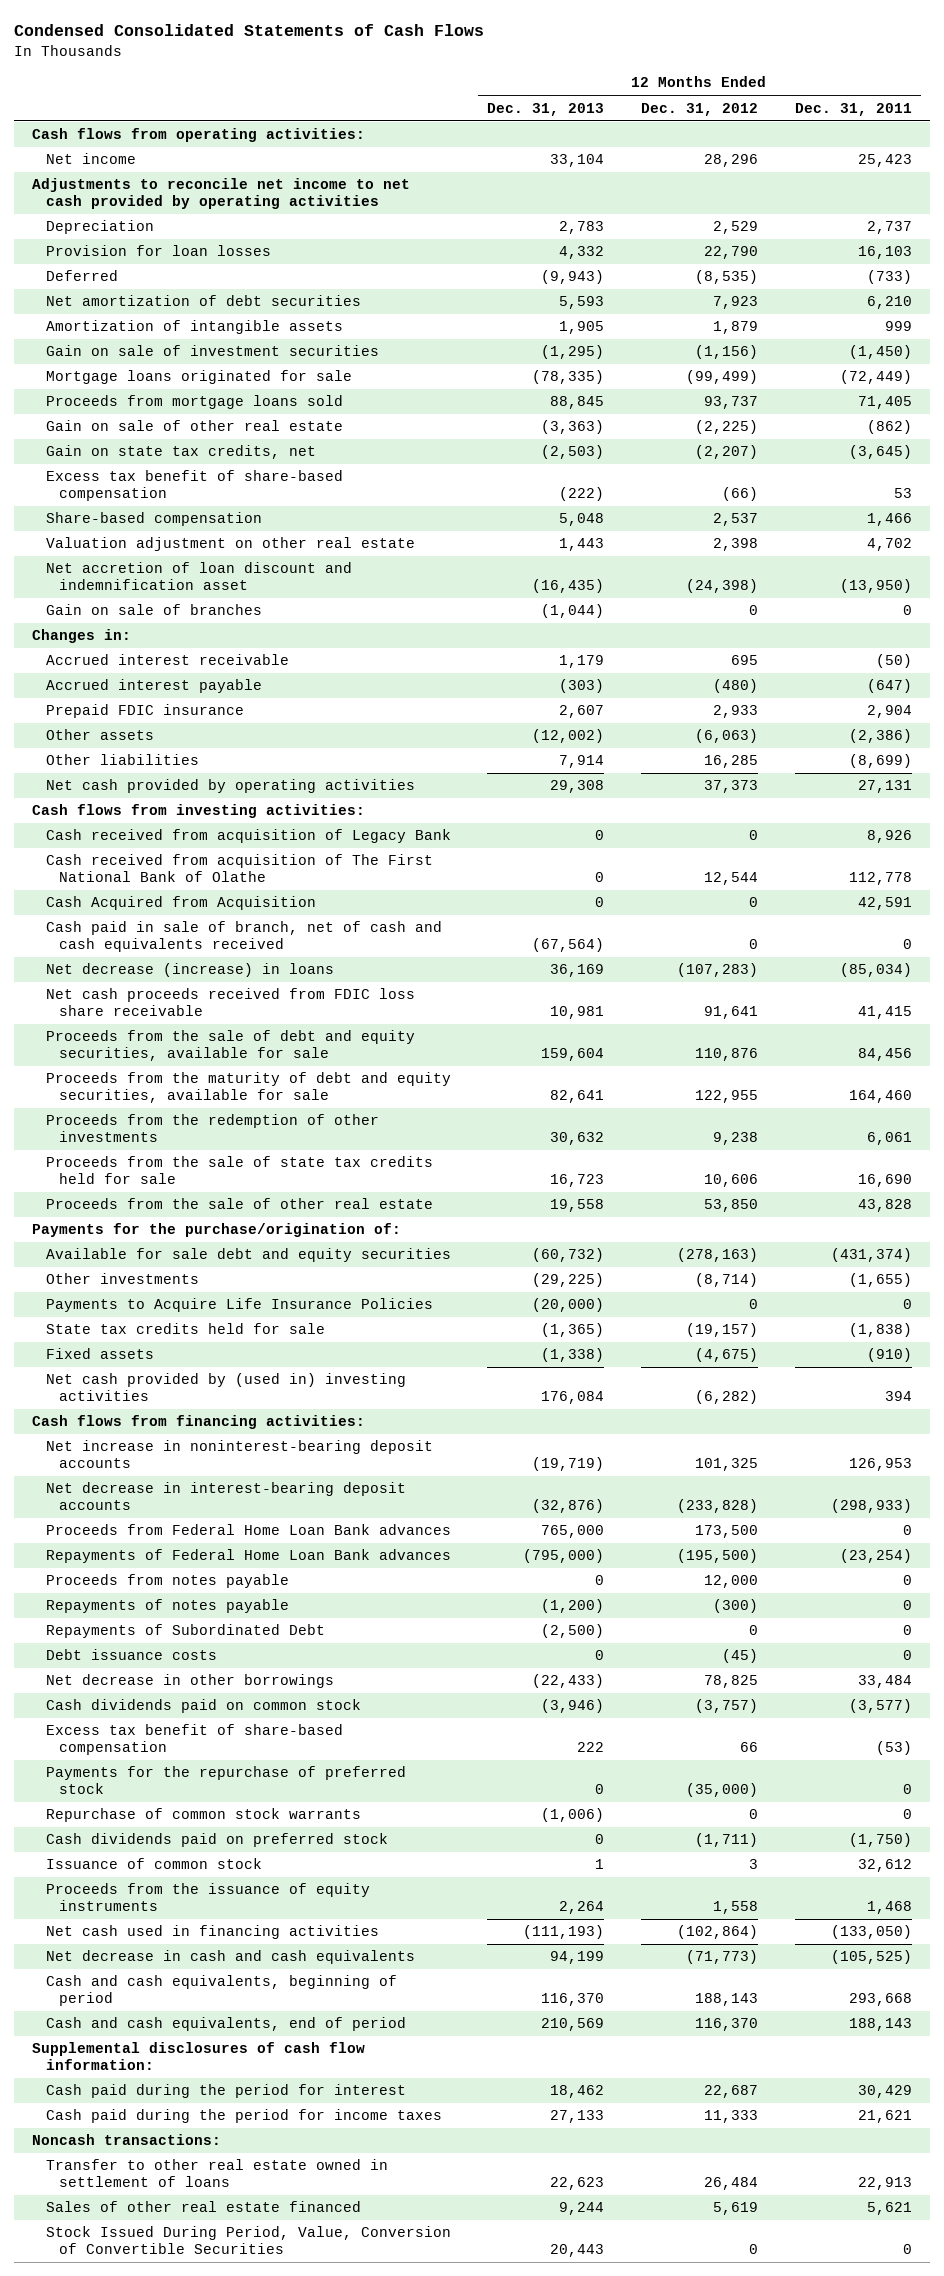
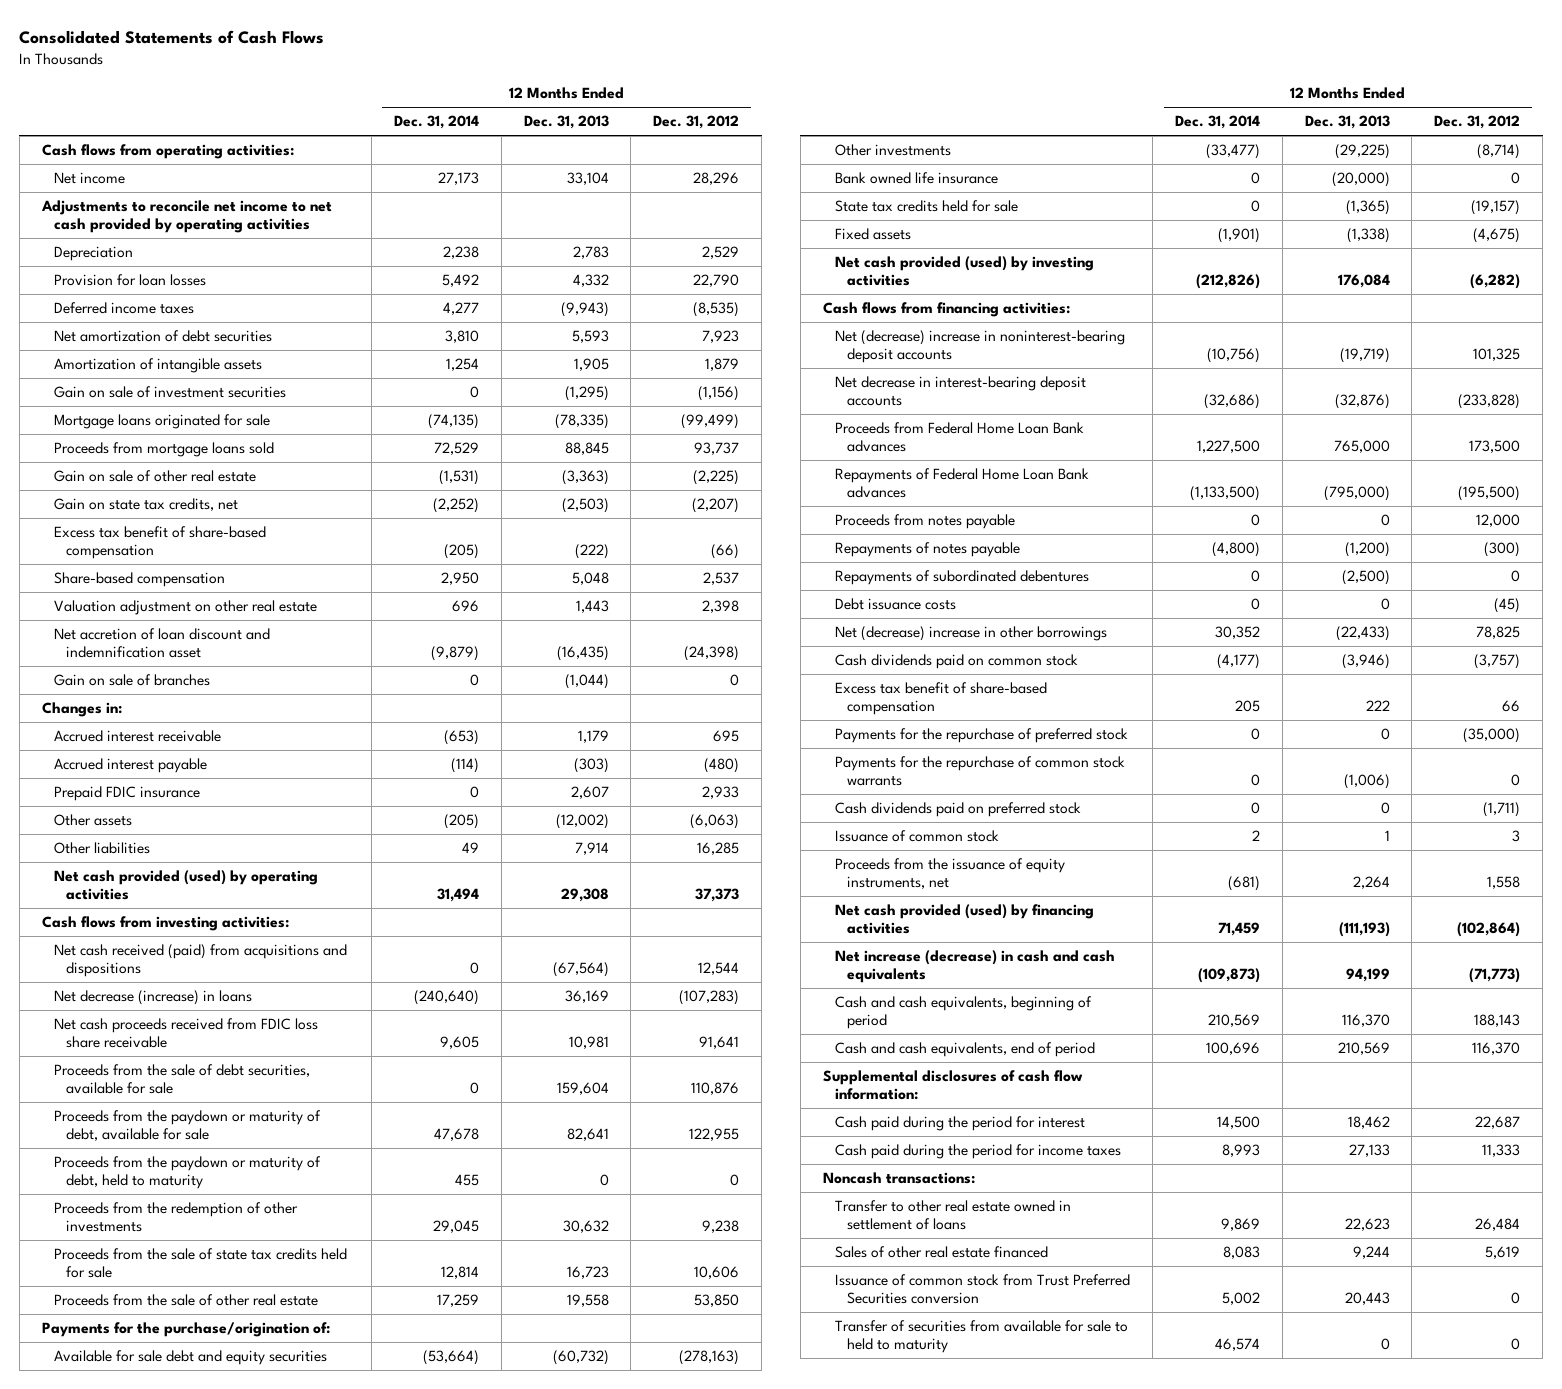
[14,24,485,37] Condensed Consolidated Statements of Cash Flows -> [19,30,325,45] Consolidated Statements of Cash Flows
[794,102,912,116] Dec. 31, 2011 -> none
none -> [393,115,479,130] Dec. 31, 2014
[45,270,118,282] Deferred -> [53,302,194,315] Deferred income taxes
[45,779,415,794] Net cash provided by operating activities -> [53,870,318,900] Net cash provided (used) by operating activities
[45,829,451,844] Cash received from acquisition of Legacy Bank -> none
[45,854,433,883] Cash received from acquisition of The First National Bank of Olathe -> none
[45,896,316,911] Cash Acquired from Acquisition -> none
[45,921,442,953] Cash paid in sale of branch, net of cash and cash equivalents received -> [53,944,347,977] Net cash received (paid) from acquisitions and dispositions
[748,939,758,950] 0 -> [698,961,740,975] 12,544
[45,1030,415,1062] Proceeds from the sale of debt and equity securities, available for sale -> [53,1064,310,1094] Proceeds from the sale of debt securities, available for sale
[45,1072,451,1104] Proceeds from the maturity of debt and equity securities, available for sale -> [53,1110,321,1141] Proceeds from the paydown or maturity of debt, available for sale
none -> [53,1156,321,1189] Proceeds from the paydown or maturity of debt, held to maturity
[45,1298,433,1313] Payments to Acquire Life Insurance Policies -> [834,172,998,185] Bank owned life insurance
[45,1373,406,1402] Net cash provided by (used in) investing activities -> [834,256,1094,286] Net cash provided (used) by investing activities
[45,1440,433,1469] Net increase in noninterest-bearing deposit accounts -> [834,330,1125,363] Net (decrease) increase in noninterest-bearing deposit accounts
[45,1624,325,1639] Repayments of Subordinated Debt -> [834,570,1089,586] Repayments of subordinated debentures
[45,1674,334,1689] Net decrease in other borrowings -> [834,626,1107,642] Net (decrease) increase in other borrowings
[45,1808,361,1823] Repurchase of common stock warrants -> [834,756,1125,786] Payments for the repurchase of common stock warrants
[45,1883,370,1912] Proceeds from the issuance of equity instruments -> [834,858,1065,889] Proceeds from the issuance of equity instruments, net
[45,1925,379,1940] Net cash used in financing activities -> [834,904,1094,934] Net cash provided (used) by financing activities
[45,1950,415,1965] Net decrease in cash and cash equivalents -> [834,950,1115,983] Net increase (decrease) in cash and cash equivalents
[45,2226,451,2255] Stock Issued During Period, Value, Conversion of Convertible Securities -> [834,1274,1130,1304] Issuance of common stock from Trust Preferred Securities conversion
none -> [834,1320,1128,1353] Transfer of securities from available for sale to held to maturity

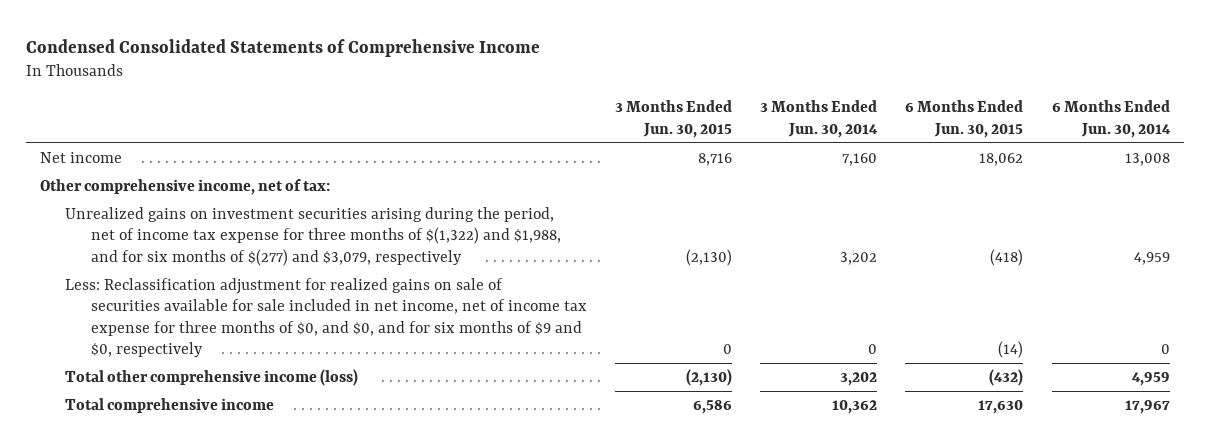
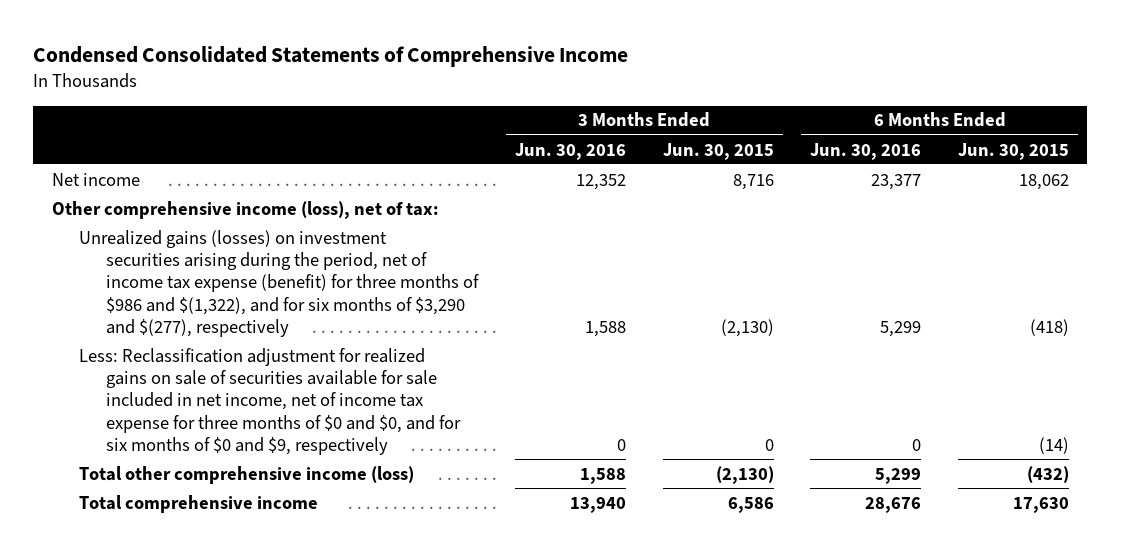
[760,100,879,138] 3 Months Ended Jun. 30, 2014 -> none
[1051,100,1171,138] 6 Months Ended Jun. 30, 2014 -> none
none -> [514,142,626,160] Jun. 30, 2016
none -> [810,142,922,160] Jun. 30, 2016
[39,179,330,196] Other comprehensive income, net of tax: -> [51,200,439,219] Other comprehensive income (loss), net of tax:
[65,207,561,266] Unrealized gains on investment securities arising during the period, net of income tax expense for three months of $(1,322) and $1,988, and for six months of $(277) and $3,079, respectively -> [78,229,480,338] Unrealized gains (losses) on investment securities arising during the period, net of income tax expense (benefit) for three months of $986 and $(1,322), and for six months of $3,290 and $(277), respectively
[65,278,587,357] Less: Reclassification adjustment for realized gains on sale of securities available for sale included in net income, net of income tax expense for three months of $0, and $0, and for six months of $9 and $0, respectively -> [78,347,462,456] Less: Reclassification adjustment for realized gains on sale of securities available for sale included in net income, net of income tax expense for three months of $0 and $0, and for six months of $0 and $9, respectively

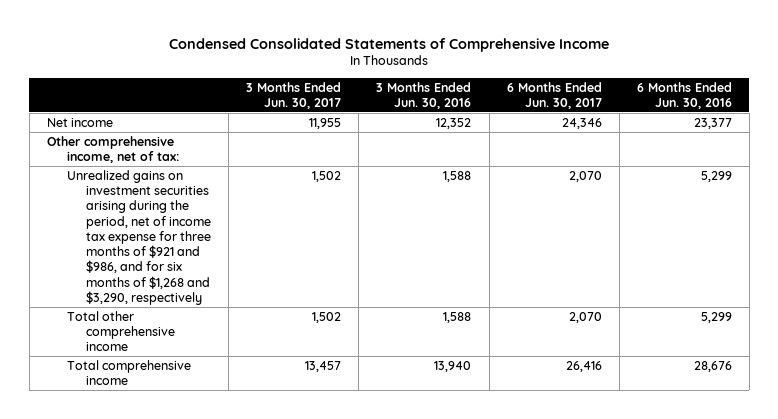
[662,142,774,160] Jun. 30, 2015 -> none
[957,142,1069,160] Jun. 30, 2015 -> none
none -> [246,81,342,109] 3 Months Ended Jun. 30, 2017
none -> [506,81,602,109] 6 Months Ended Jun. 30, 2017
[78,347,462,456] Less: Reclassification adjustment for realized gains on sale of securities available for sale included in net income, net of income tax expense for three months of $0 and $0, and for six months of $0 and $9, respectively -> none
[51,200,439,219] Other comprehensive income (loss), net of tax: -> [46,135,179,164] Other comprehensive income, net of tax:
[78,229,480,338] Unrealized gains (losses) on investment securities arising during the period, net of income tax expense (benefit) for three months of $986 and $(1,322), and for six months of $3,290 and $(277), respectively -> [66,169,212,305] Unrealized gains on investment securities arising during the period, net of income tax expense for three months of $921 and $986, and for six months of $1,268 and $3,290, respectively
[78,465,414,484] Total other comprehensive income (loss) -> [66,310,176,352] Total other comprehensive income

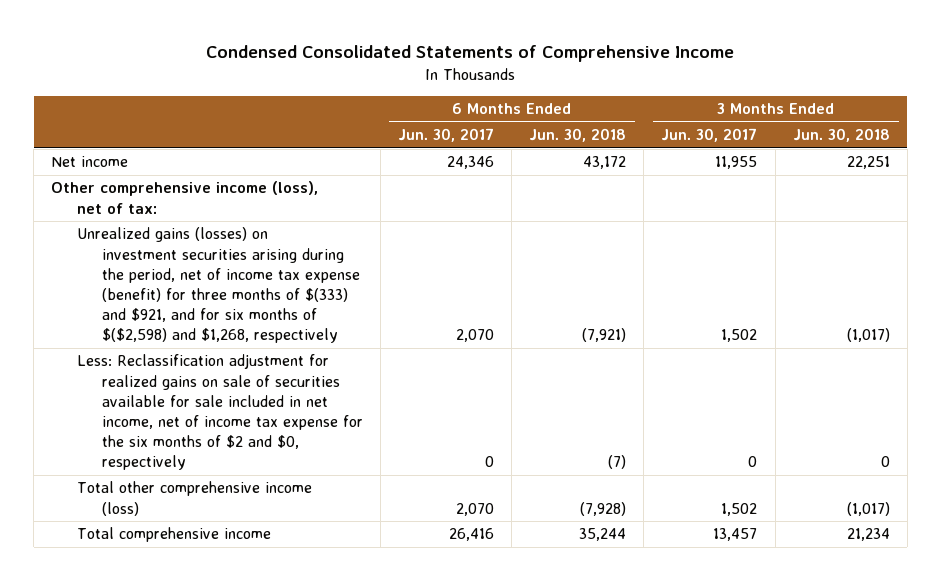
[376,81,472,109] 3 Months Ended Jun. 30, 2016 -> none
[636,81,732,109] 6 Months Ended Jun. 30, 2016 -> none
none -> [529,128,627,143] Jun. 30, 2018
none -> [792,128,890,143] Jun. 30, 2018
[46,135,179,164] Other comprehensive income, net of tax: -> [51,181,319,214] Other comprehensive income (loss), net of tax:
[66,169,212,305] Unrealized gains on investment securities arising during the period, net of income tax expense for three months of $921 and $986, and for six months of $1,268 and $3,290, respectively -> [76,227,360,344] Unrealized gains (losses) on investment securities arising during the period, net of income tax expense (benefit) for three months of $(333) and $921, and for six months of $($2,598) and $1,268, respectively
none -> [76,354,363,471] Less: Reclassification adjustment for realized gains on sale of securities available for sale included in net income, net of income tax expense for the six months of $2 and $0, respectively
[66,310,176,352] Total other comprehensive income -> [76,481,312,516] Total other comprehensive income (loss)

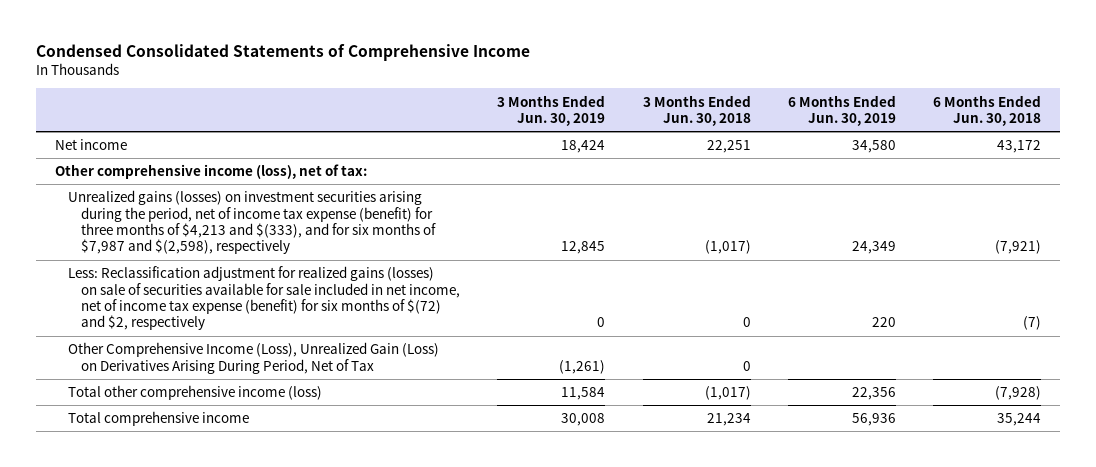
[398,128,495,143] Jun. 30, 2017 -> none
[661,128,758,143] Jun. 30, 2017 -> none
none -> [497,94,606,126] 3 Months Ended Jun. 30, 2019
none -> [787,94,896,126] 6 Months Ended Jun. 30, 2019
[76,227,360,344] Unrealized gains (losses) on investment securities arising during the period, net of income tax expense (benefit) for three months of $(333) and $921, and for six months of $($2,598) and $1,268, respectively -> [67,190,436,255] Unrealized gains (losses) on investment securities arising during the period, net of income tax expense (benefit) for three months of $4,213 and $(333), and for six months of $7,987 and $(2,598), respectively
[76,354,363,471] Less: Reclassification adjustment for realized gains on sale of securities available for sale included in net income, net of income tax expense for the six months of $2 and $0, respectively -> [67,266,460,331] Less: Reclassification adjustment for realized gains (losses) on sale of securities available for sale included in net income, net of income tax expense (benefit) for six months of $(72) and $2, respectively
none -> [67,342,439,374] Other Comprehensive Income (Loss), Unrealized Gain (Loss) on Derivatives Arising During Period, Net of Tax

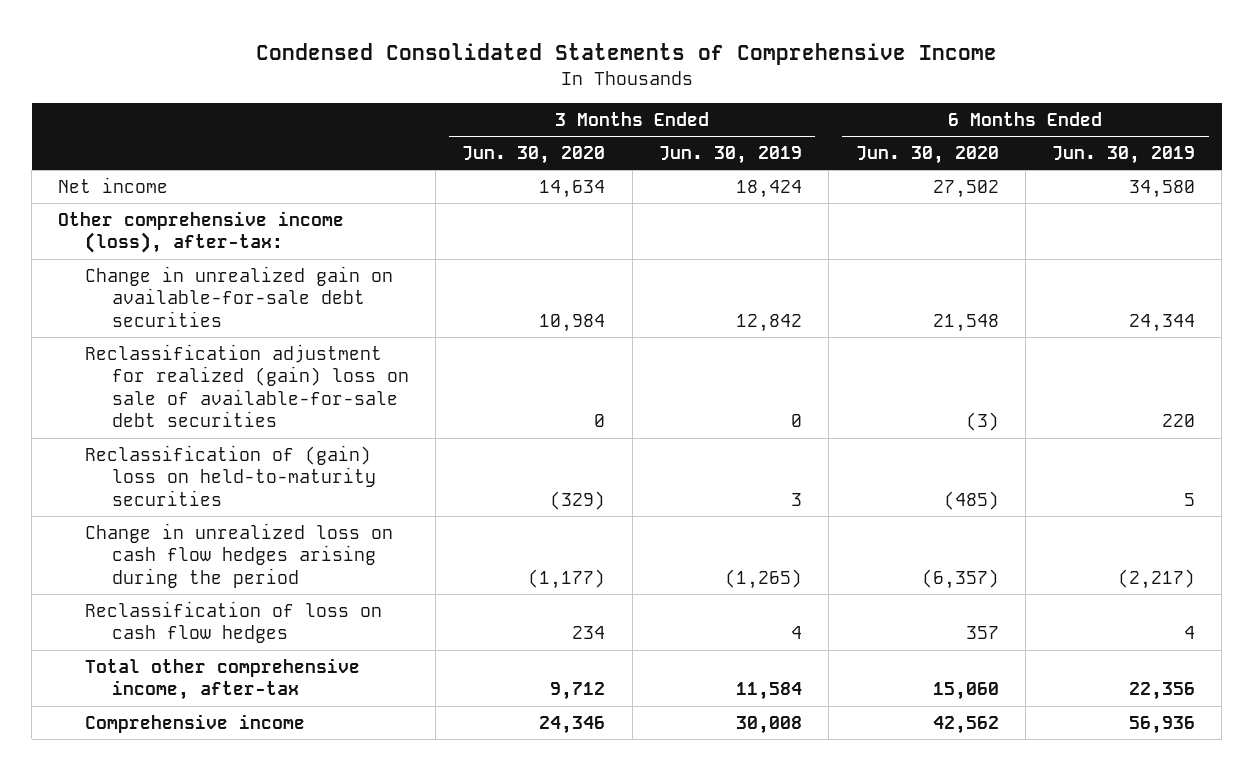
[642,94,751,126] 3 Months Ended Jun. 30, 2018 -> none
[933,94,1042,126] 6 Months Ended Jun. 30, 2018 -> none
none -> [462,146,606,165] Jun. 30, 2020
none -> [855,146,999,165] Jun. 30, 2020
[67,190,436,255] Unrealized gains (losses) on investment securities arising during the period, net of income tax expense (benefit) for three months of $4,213 and $(333), and for six months of $7,987 and $(2,598), respectively -> none
[67,342,439,374] Other Comprehensive Income (Loss), Unrealized Gain (Loss) on Derivatives Arising During Period, Net of Tax -> none
[54,164,367,180] Other comprehensive income (loss), net of tax: -> [58,211,345,254] Other comprehensive income (loss), after-tax:
none -> [85,266,394,327] Change in unrealized gain on available-for-sale debt securities
[67,266,460,331] Less: Reclassification adjustment for realized gains (losses) on sale of securities available for sale included in net income, net of income tax expense (benefit) for six months of $(72) and $2, respectively -> [85,344,409,428] Reclassification adjustment for realized (gain) loss on sale of available-for-sale debt securities
none -> [85,445,376,506] Reclassification of (gain) loss on held-to-maturity securities
none -> [85,523,394,588] Change in unrealized loss on cash flow hedges arising during the period
none -> [85,601,383,644] Reclassification of loss on cash flow hedges
[67,385,322,401] Total other comprehensive income (loss) -> [85,658,361,701] Total other comprehensive income, after-tax
[67,411,249,427] Total comprehensive income -> [85,714,306,734] Comprehensive income

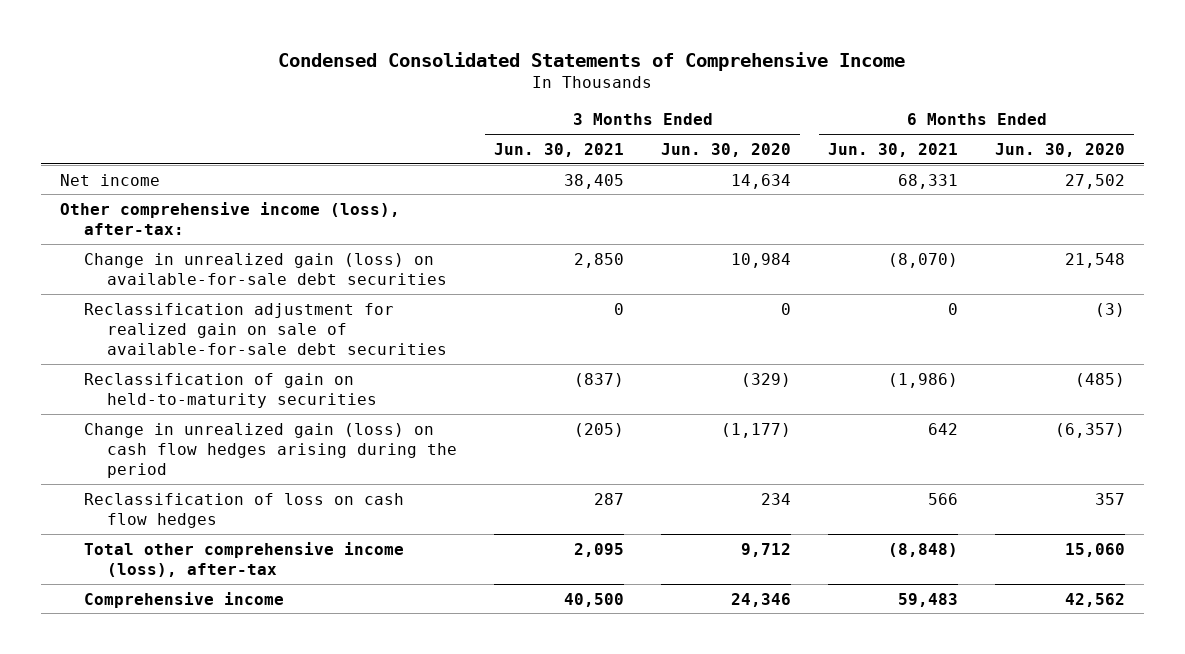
[658,146,802,165] Jun. 30, 2019 -> none
[1052,146,1196,165] Jun. 30, 2019 -> none
none -> [494,142,625,157] Jun. 30, 2021
none -> [828,142,959,157] Jun. 30, 2021
[85,266,394,327] Change in unrealized gain on available-for-sale debt securities -> [83,252,448,285] Change in unrealized gain (loss) on available-for-sale debt securities
[85,344,409,428] Reclassification adjustment for realized (gain) loss on sale of available-for-sale debt securities -> [83,302,448,355] Reclassification adjustment for realized gain on sale of available-for-sale debt securities
[85,445,376,506] Reclassification of (gain) loss on held-to-maturity securities -> [83,372,378,408] Reclassification of gain on held-to-maturity securities
[85,523,394,588] Change in unrealized loss on cash flow hedges arising during the period -> [83,422,458,478] Change in unrealized gain (loss) on cash flow hedges arising during the period
[85,658,361,701] Total other comprehensive income, after-tax -> [83,541,404,577] Total other comprehensive income (loss), after-tax

